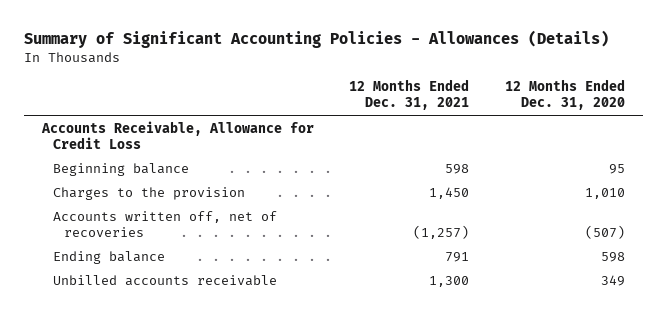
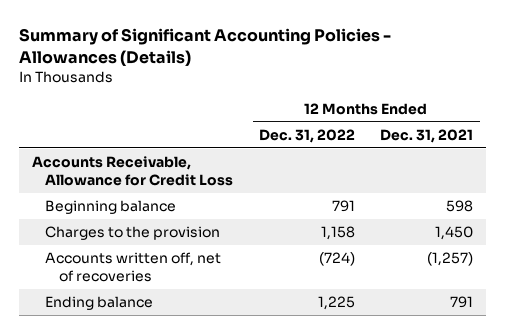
[505,79,626,111] 12 Months Ended Dec. 31, 2020 -> none
none -> [258,128,355,143] Dec. 31, 2022
[53,274,278,286] Unbilled accounts receivable -> none

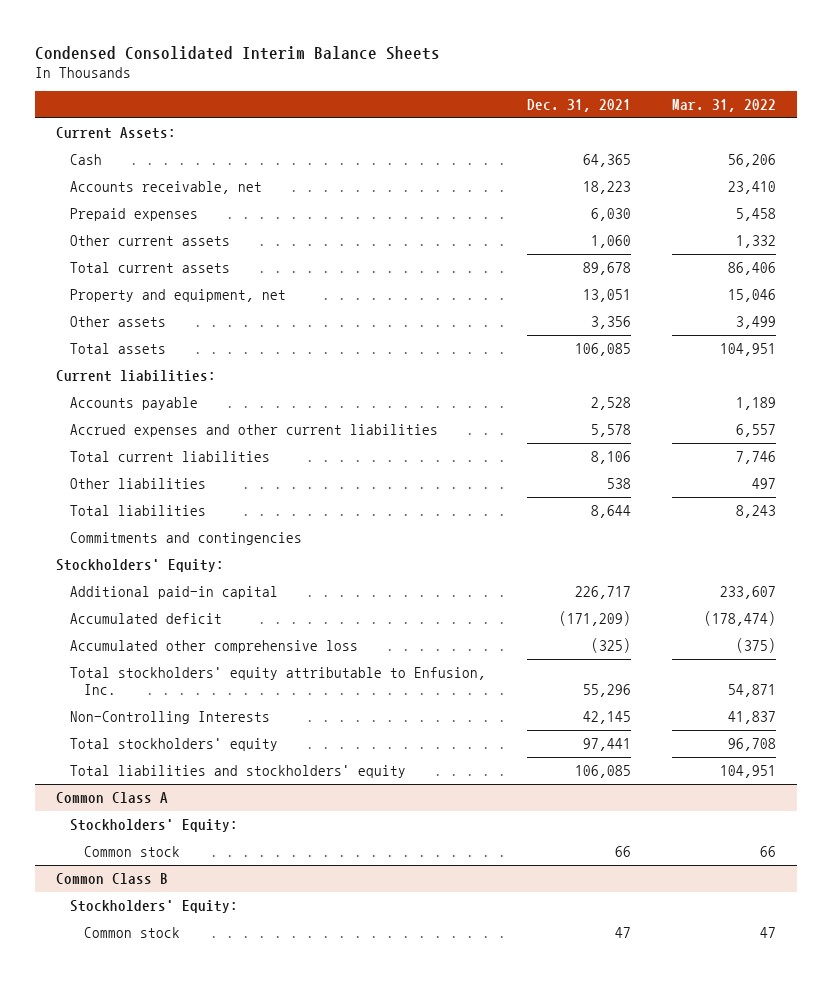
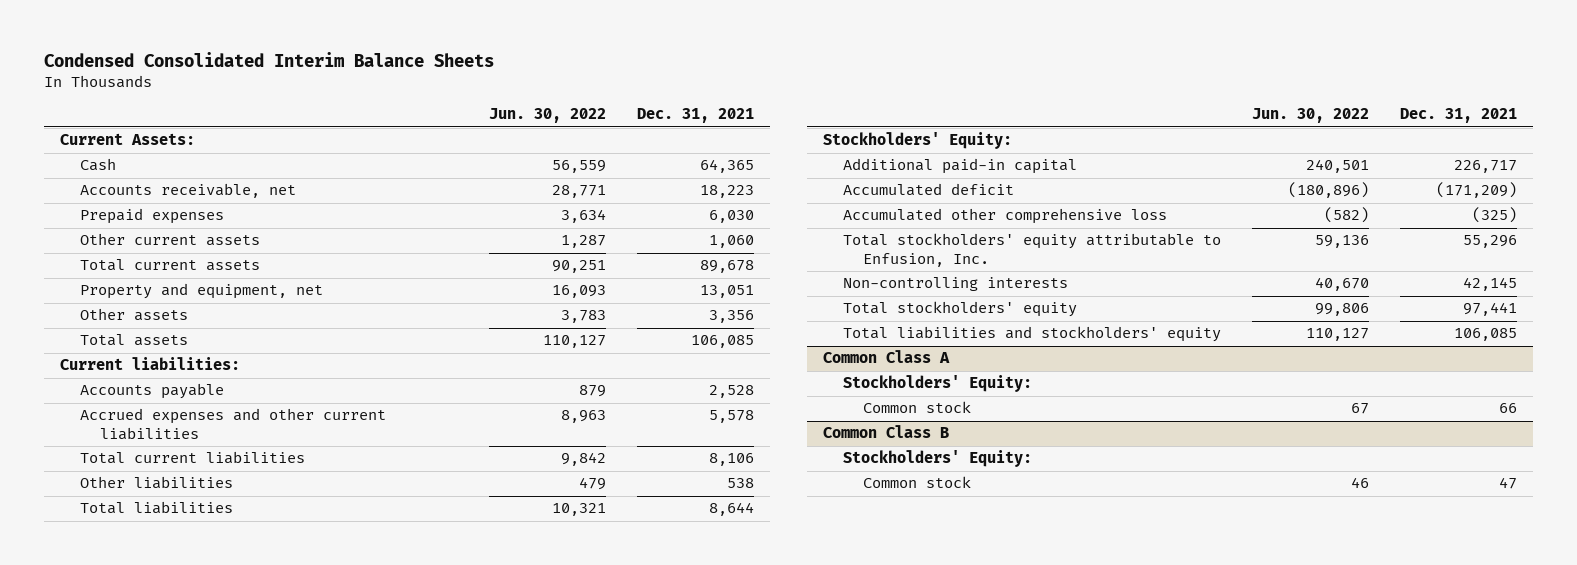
[672,99,777,113] Mar. 31, 2022 -> none
none -> [489,108,607,124] Jun. 30, 2022
[69,531,302,545] Commitments and contingencies -> none
[69,710,270,724] Non-Controlling Interests -> [842,277,1068,292] Non-controlling interests

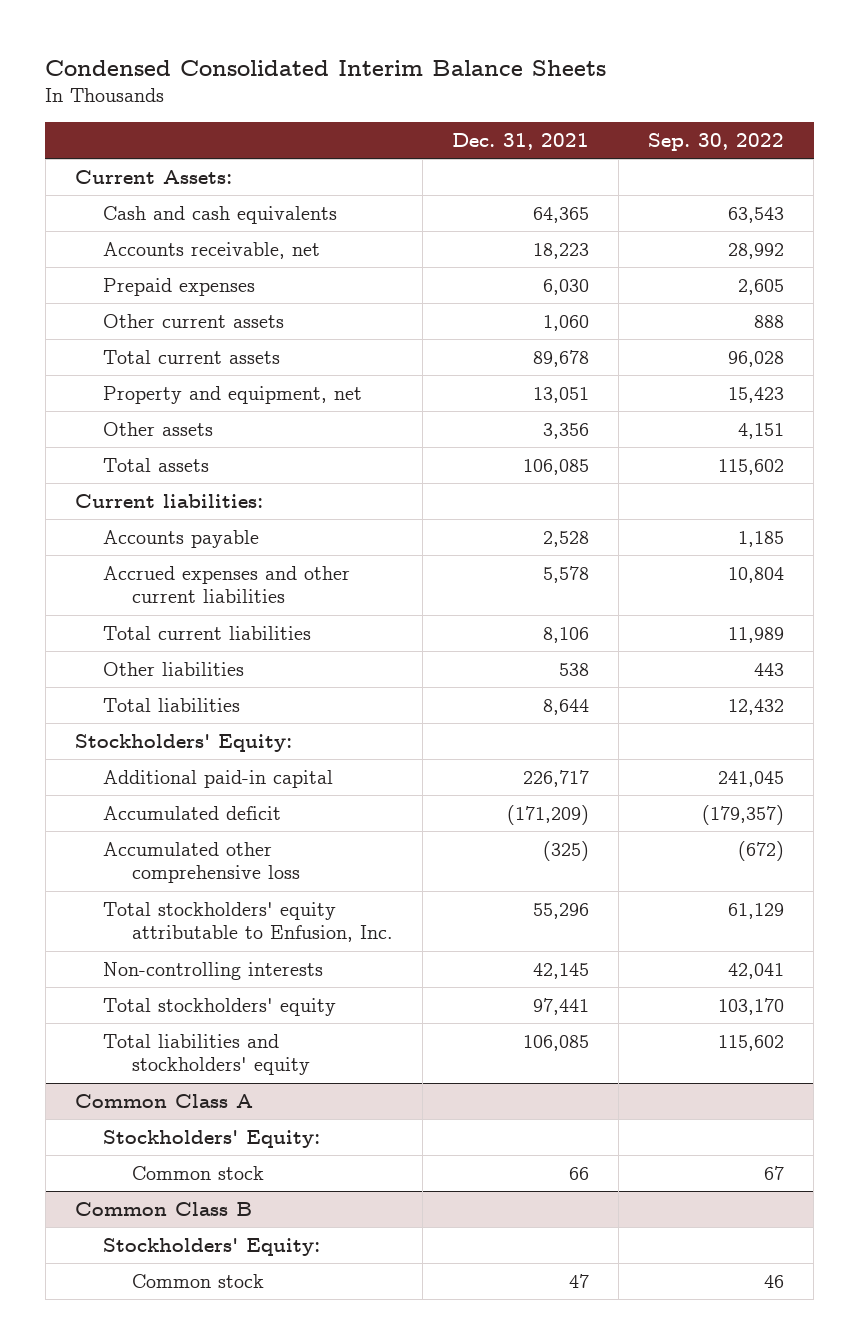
[489,108,607,124] Jun. 30, 2022 -> none
none -> [648,133,785,152] Sep. 30, 2022
[79,158,116,172] Cash -> [103,206,338,225] Cash and cash equivalents

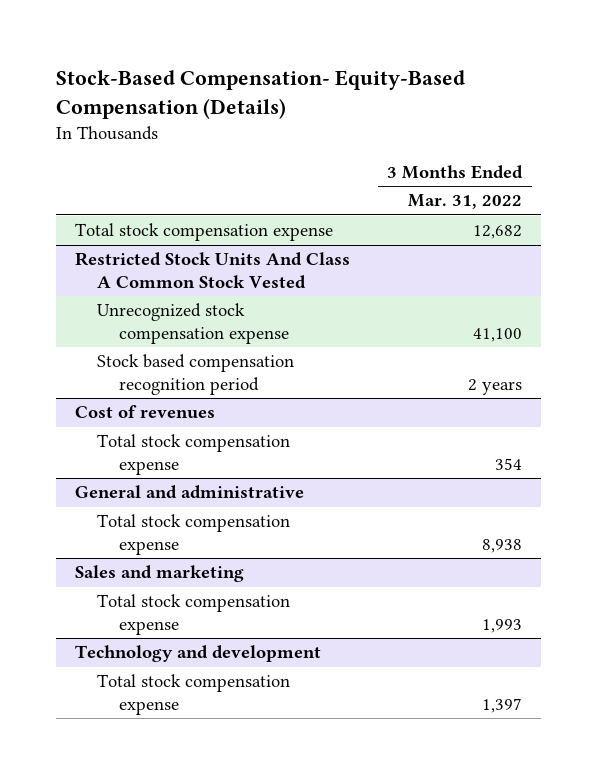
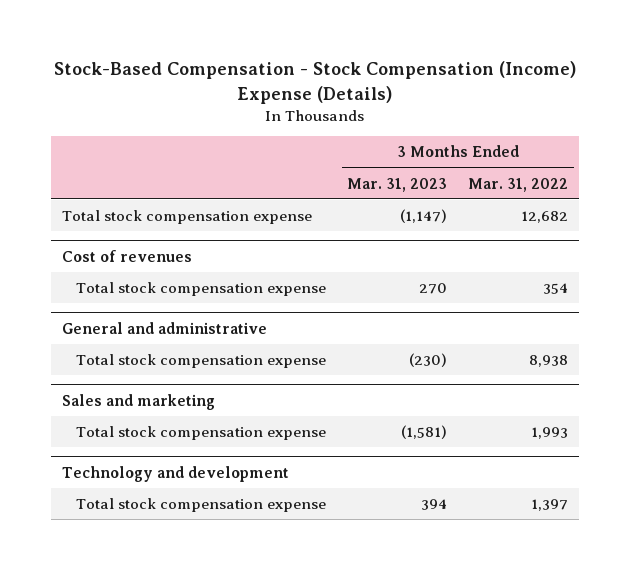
[55,69,465,119] Stock-Based Compensation- Equity-Based Compensation (Details) -> [54,61,577,104] Stock-Based Compensation - Stock Compensation (Income) Expense (Details)
none -> [347,177,448,192] Mar. 31, 2023
[74,252,350,289] Restricted Stock Units And Class A Common Stock Vested -> none
[96,303,290,344] Unrecognized stock compensation expense -> none
[96,354,294,395] Stock based compensation recognition period -> none

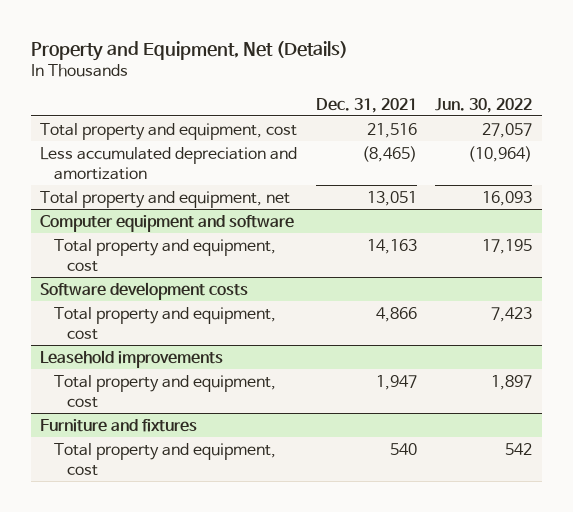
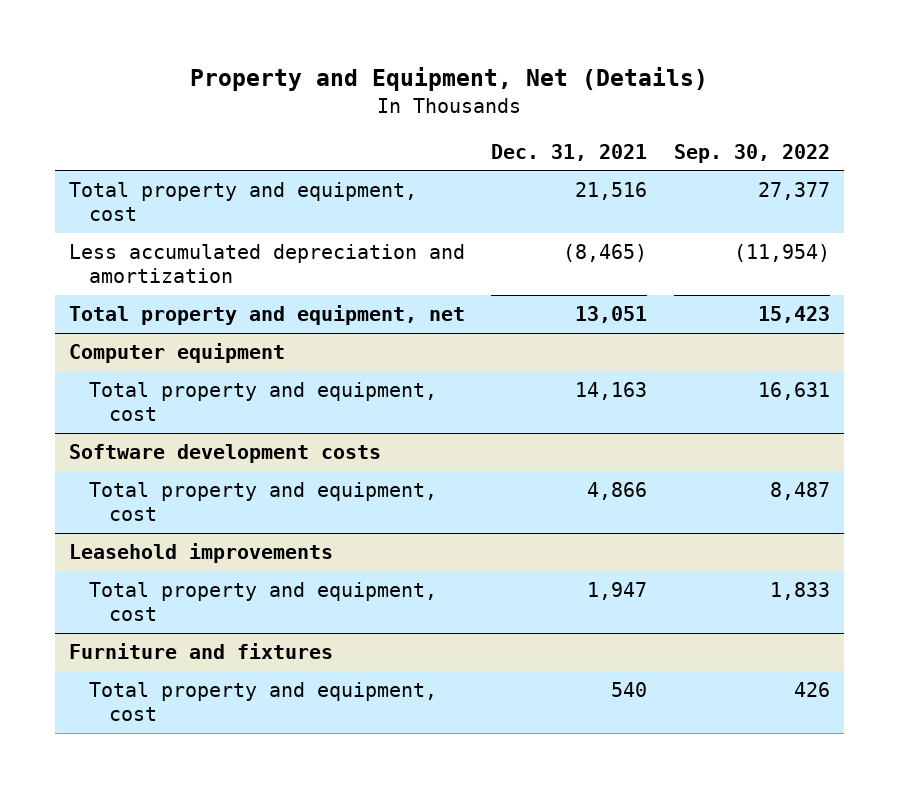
[435,97,533,113] Jun. 30, 2022 -> none
none -> [674,143,831,163] Sep. 30, 2022
[40,214,295,232] Computer equipment and software -> [68,343,285,364] Computer equipment

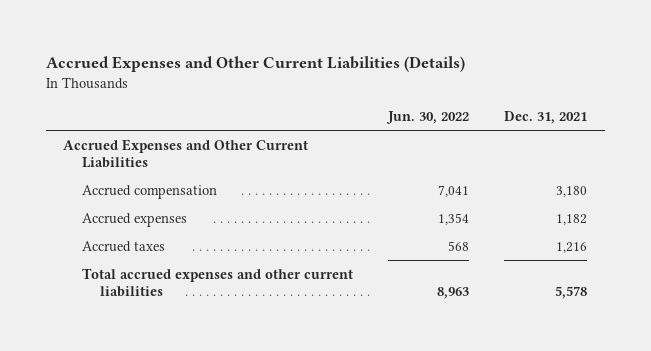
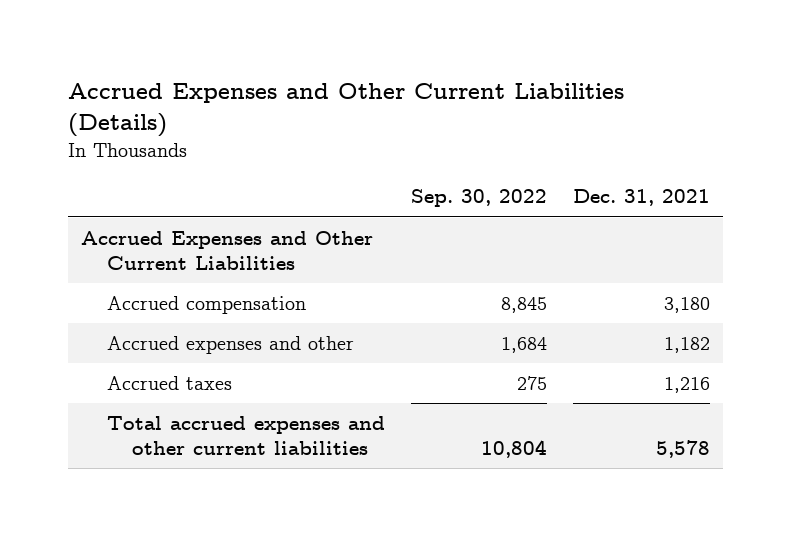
[386,111,470,125] Jun. 30, 2022 -> none
none -> [410,189,547,208] Sep. 30, 2022
[81,212,187,227] Accrued expenses -> [106,335,354,354] Accrued expenses and other

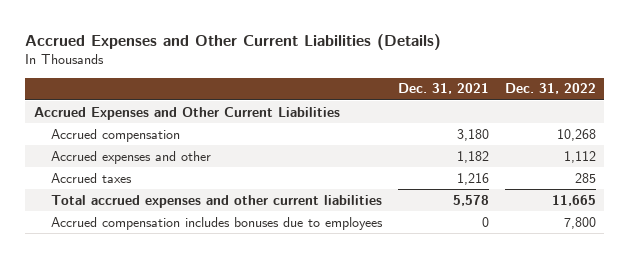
[410,189,547,208] Sep. 30, 2022 -> none
none -> [505,83,597,95] Dec. 31, 2022
none -> [50,216,383,230] Accrued compensation includes bonuses due to employees

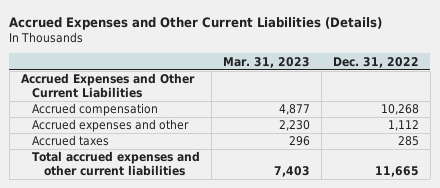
[397,83,489,95] Dec. 31, 2021 -> none
none -> [223,56,311,68] Mar. 31, 2023
[50,216,383,230] Accrued compensation includes bonuses due to employees -> none

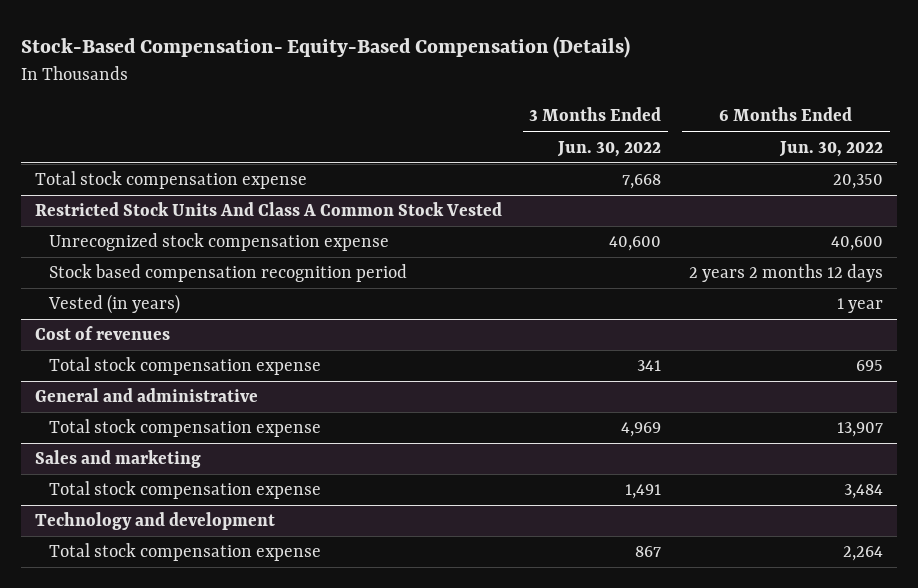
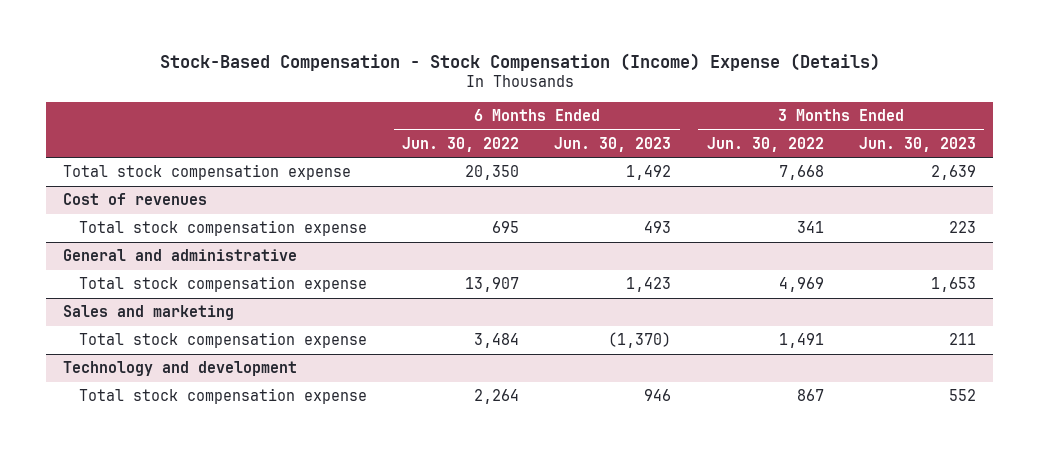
[21,35,631,58] Stock-Based Compensation- Equity-Based Compensation (Details) -> [159,53,880,72] Stock-Based Compensation - Stock Compensation (Income) Expense (Details)
none -> [554,136,672,152] Jun. 30, 2023
none -> [858,136,976,152] Jun. 30, 2023
[34,202,502,217] Restricted Stock Units And Class A Common Stock Vested -> none
[49,233,390,252] Unrecognized stock compensation expense -> none
[49,264,408,283] Stock based compensation recognition period -> none
[48,294,181,315] Vested (in years) -> none

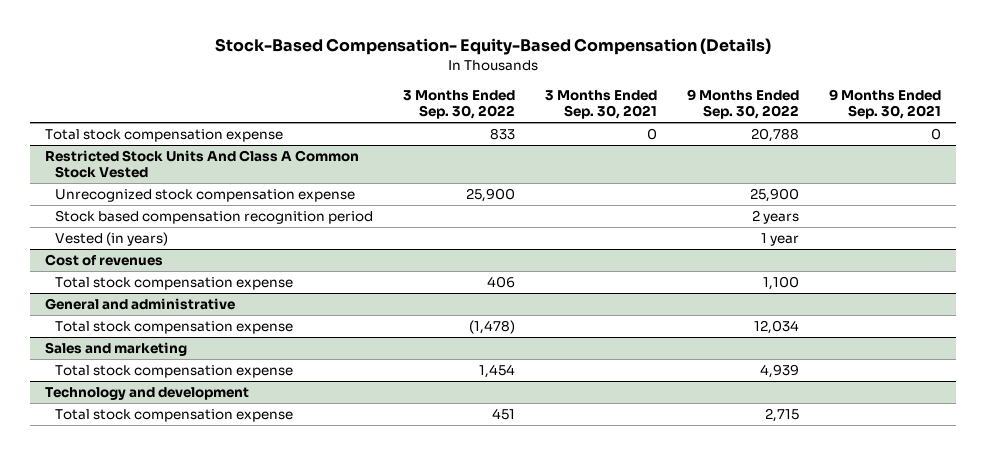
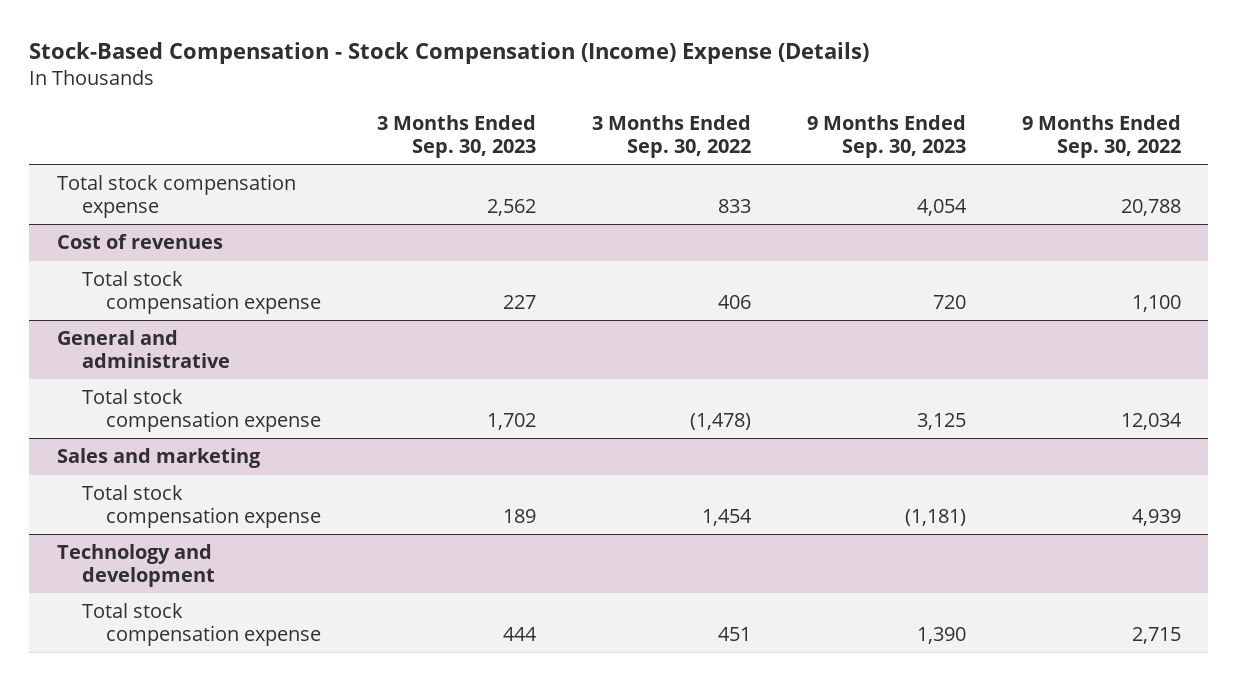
[215,38,772,56] Stock-Based Compensation- Equity-Based Compensation (Details) -> [29,42,870,65] Stock-Based Compensation - Stock Compensation (Income) Expense (Details)
[544,89,657,119] 3 Months Ended Sep. 30, 2021 -> none
[829,88,942,119] 9 Months Ended Sep. 30, 2021 -> none
none -> [376,115,536,158] 3 Months Ended Sep. 30, 2023
none -> [806,115,966,158] 9 Months Ended Sep. 30, 2023
[45,150,360,179] Restricted Stock Units And Class A Common Stock Vested -> none
[54,189,355,203] Unrecognized stock compensation expense -> none
[54,210,373,225] Stock based compensation recognition period -> none
[54,232,168,247] Vested (in years) -> none

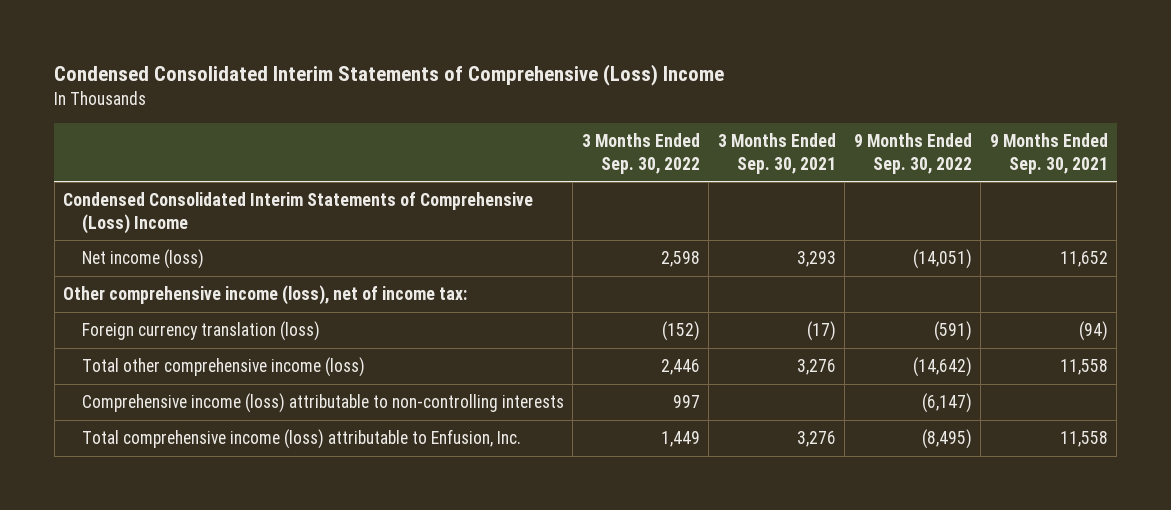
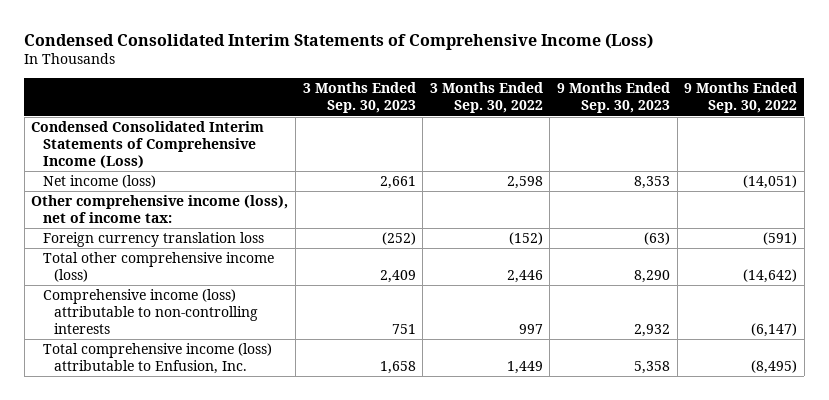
[54,64,725,87] Condensed Consolidated Interim Statements of Comprehensive (Loss) Income -> [24,32,654,50] Condensed Consolidated Interim Statements of Comprehensive Income (Loss)
[717,133,836,174] 3 Months Ended Sep. 30, 2021 -> none
[989,133,1108,174] 9 Months Ended Sep. 30, 2021 -> none
none -> [302,82,416,114] 3 Months Ended Sep. 30, 2023
none -> [557,82,671,114] 9 Months Ended Sep. 30, 2023
[63,192,534,234] Condensed Consolidated Interim Statements of Comprehensive (Loss) Income -> [31,121,265,168] Condensed Consolidated Interim Statements of Comprehensive Income (Loss)
[81,321,320,342] Foreign currency translation (loss) -> [42,232,264,248] Foreign currency translation loss

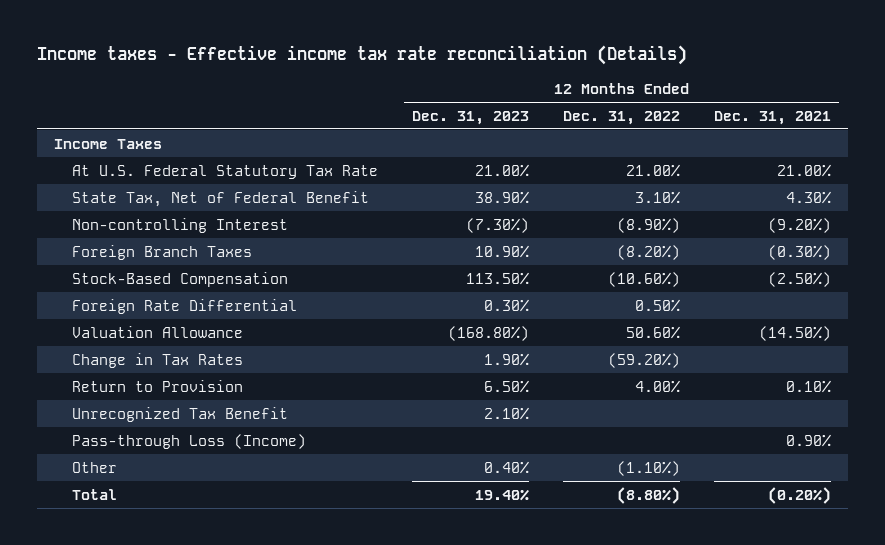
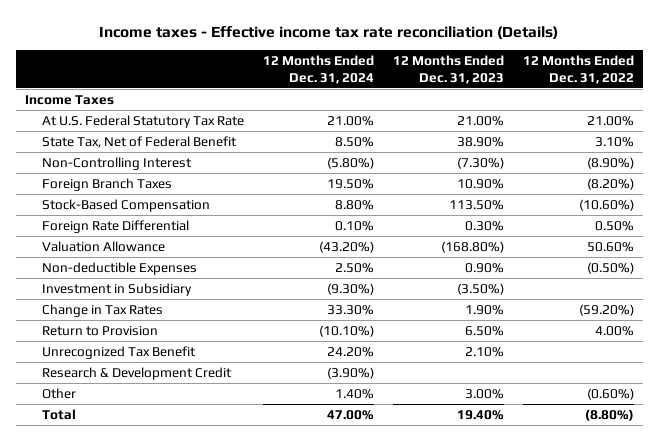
[714,110,832,125] Dec. 31, 2021 -> none
none -> [262,55,374,84] 12 Months Ended Dec. 31, 2024
[72,217,289,233] Non-controlling Interest -> [41,156,192,170] Non-Controlling Interest
none -> [41,261,197,275] Non-deductible Expenses
none -> [41,282,192,296] Investment in Subsidiary
[72,433,307,449] Pass-through Loss (Income) -> none
none -> [41,366,232,380] Research & Development Credit
[484,460,530,474] 0.40% -> [464,388,504,399] 3.00%
[617,460,681,476] (1.10%) -> [586,387,634,400] (0.60%)

